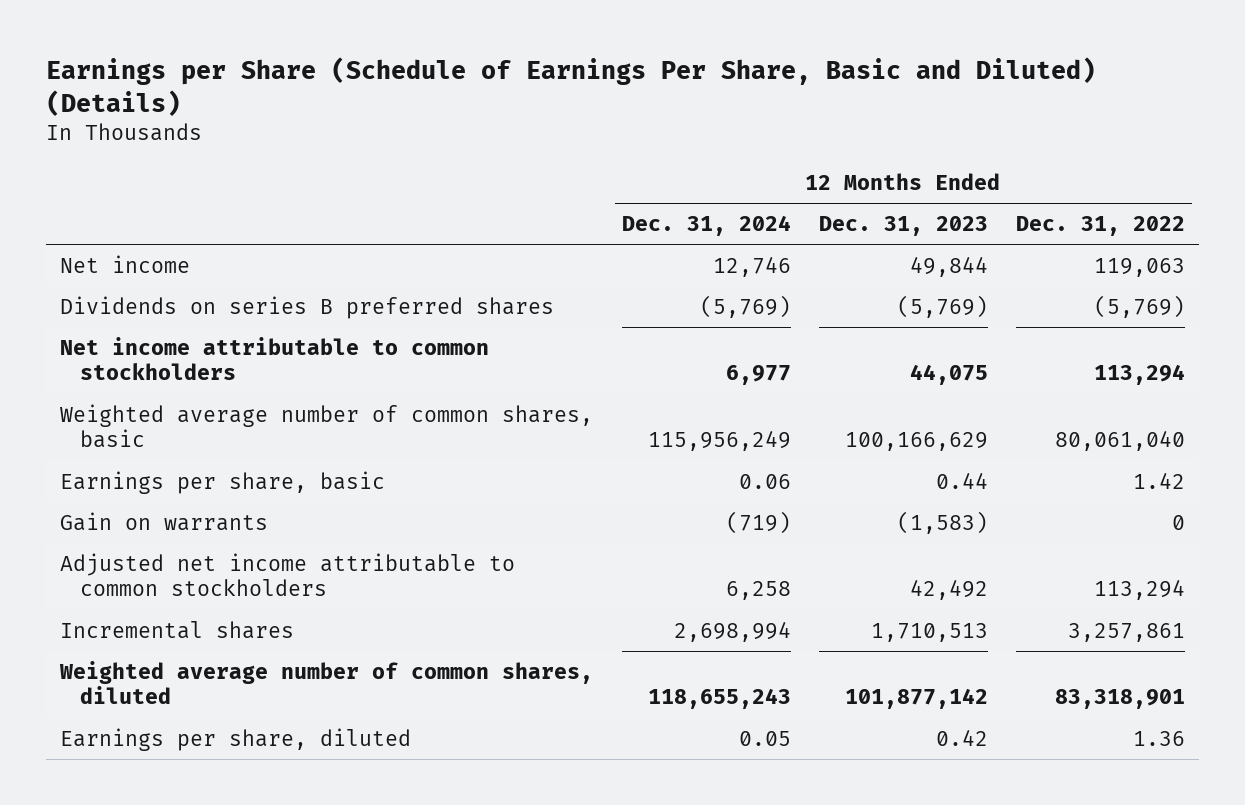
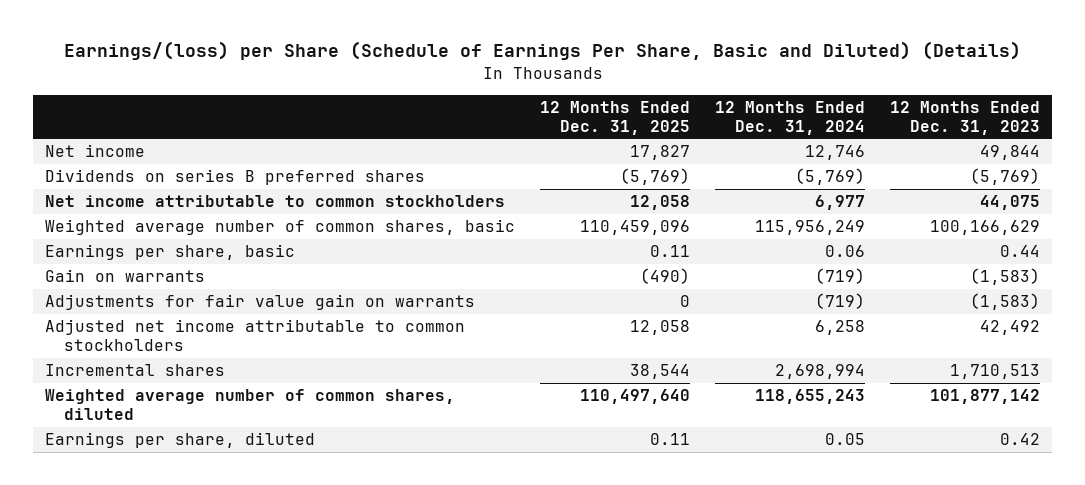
[46,57,1097,116] Earnings per Share (Schedule of Earnings Per Share, Basic and Diluted) (Details) -> [63,41,1021,61] Earnings/(loss) per Share (Schedule of Earnings Per Share, Basic and Diluted) (Details)
[1016,216,1186,237] Dec. 31, 2022 -> none
none -> [540,100,691,135] 12 Months Ended Dec. 31, 2025
none -> [45,294,476,311] Adjustments for fair value gain on warrants

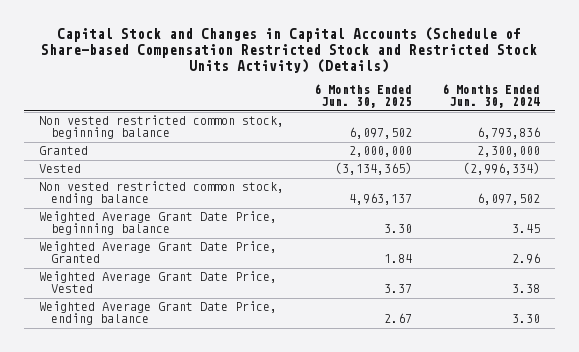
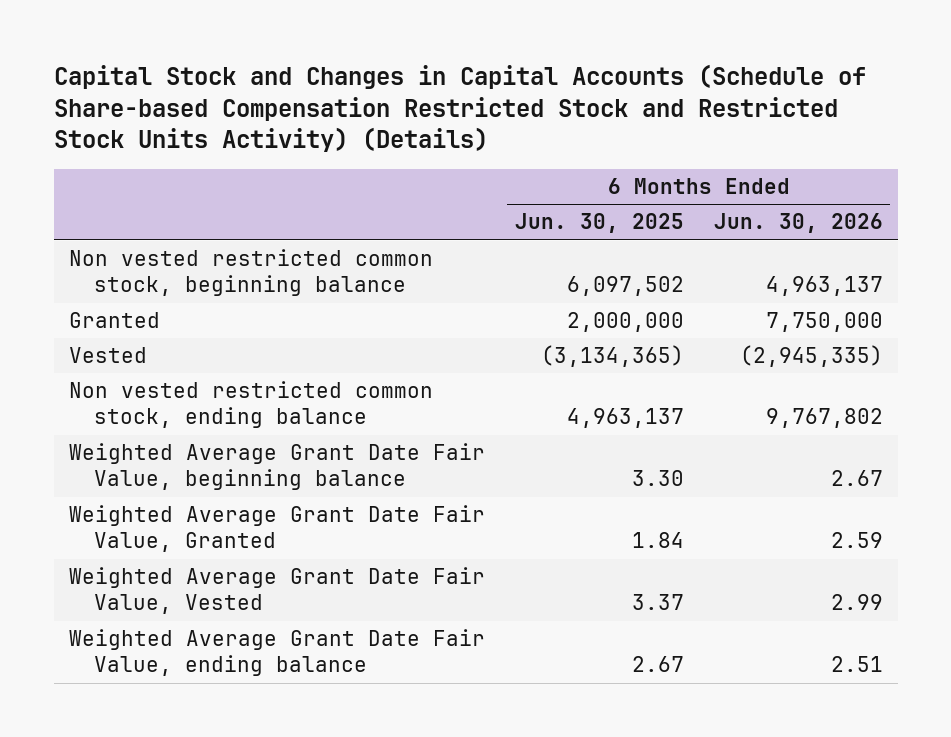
[442,84,541,109] 6 Months Ended Jun. 30, 2024 -> none
none -> [713,213,883,234] Jun. 30, 2026
[38,211,277,236] Weighted Average Grant Date Price, beginning balance -> [68,443,485,491] Weighted Average Grant Date Fair Value, beginning balance
[38,241,277,264] Weighted Average Grant Date Price, Granted -> [68,505,485,553] Weighted Average Grant Date Fair Value, Granted
[38,271,277,294] Weighted Average Grant Date Price, Vested -> [68,567,485,615] Weighted Average Grant Date Fair Value, Vested
[38,301,277,326] Weighted Average Grant Date Price, ending balance -> [68,629,485,677] Weighted Average Grant Date Fair Value, ending balance

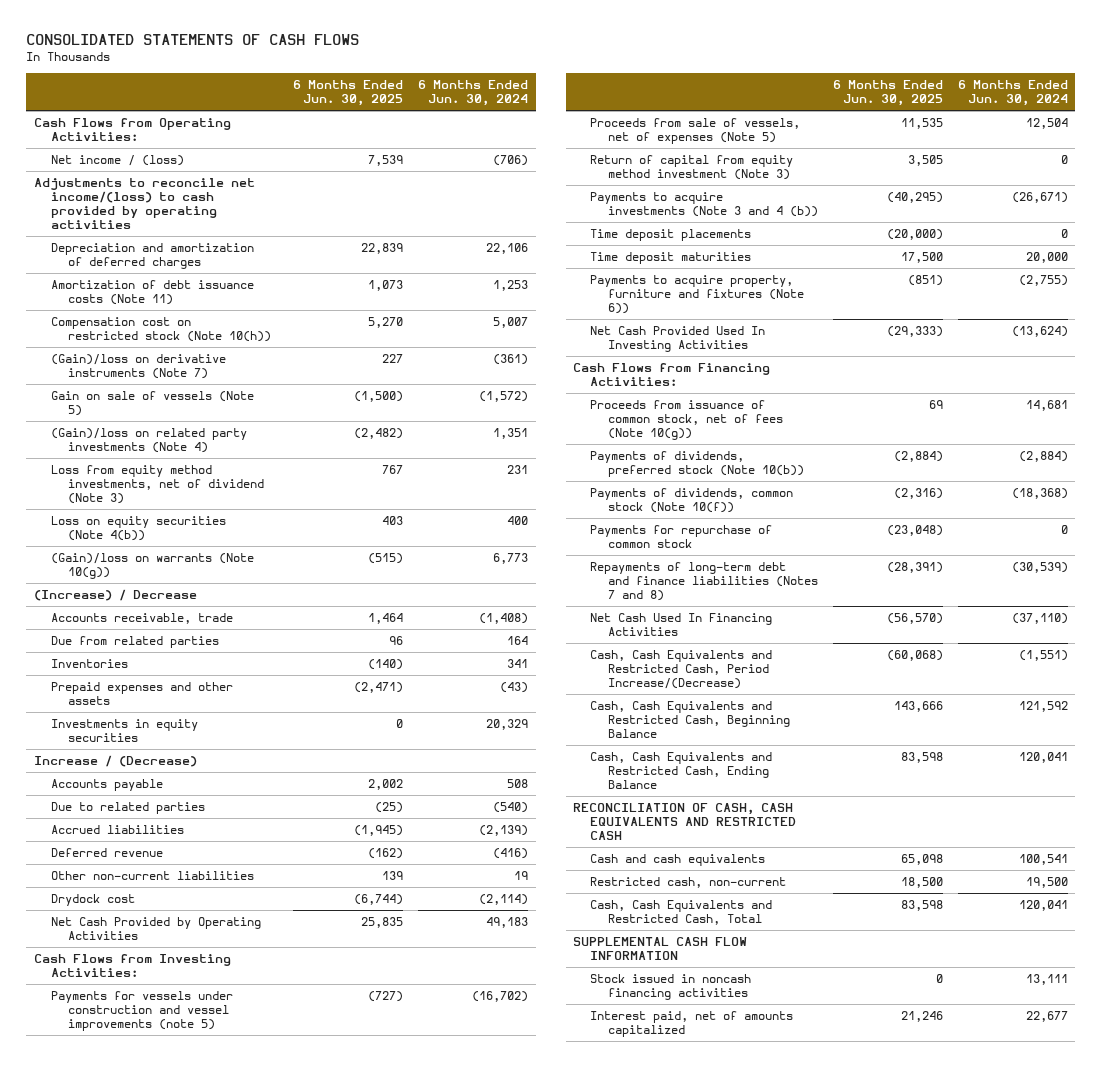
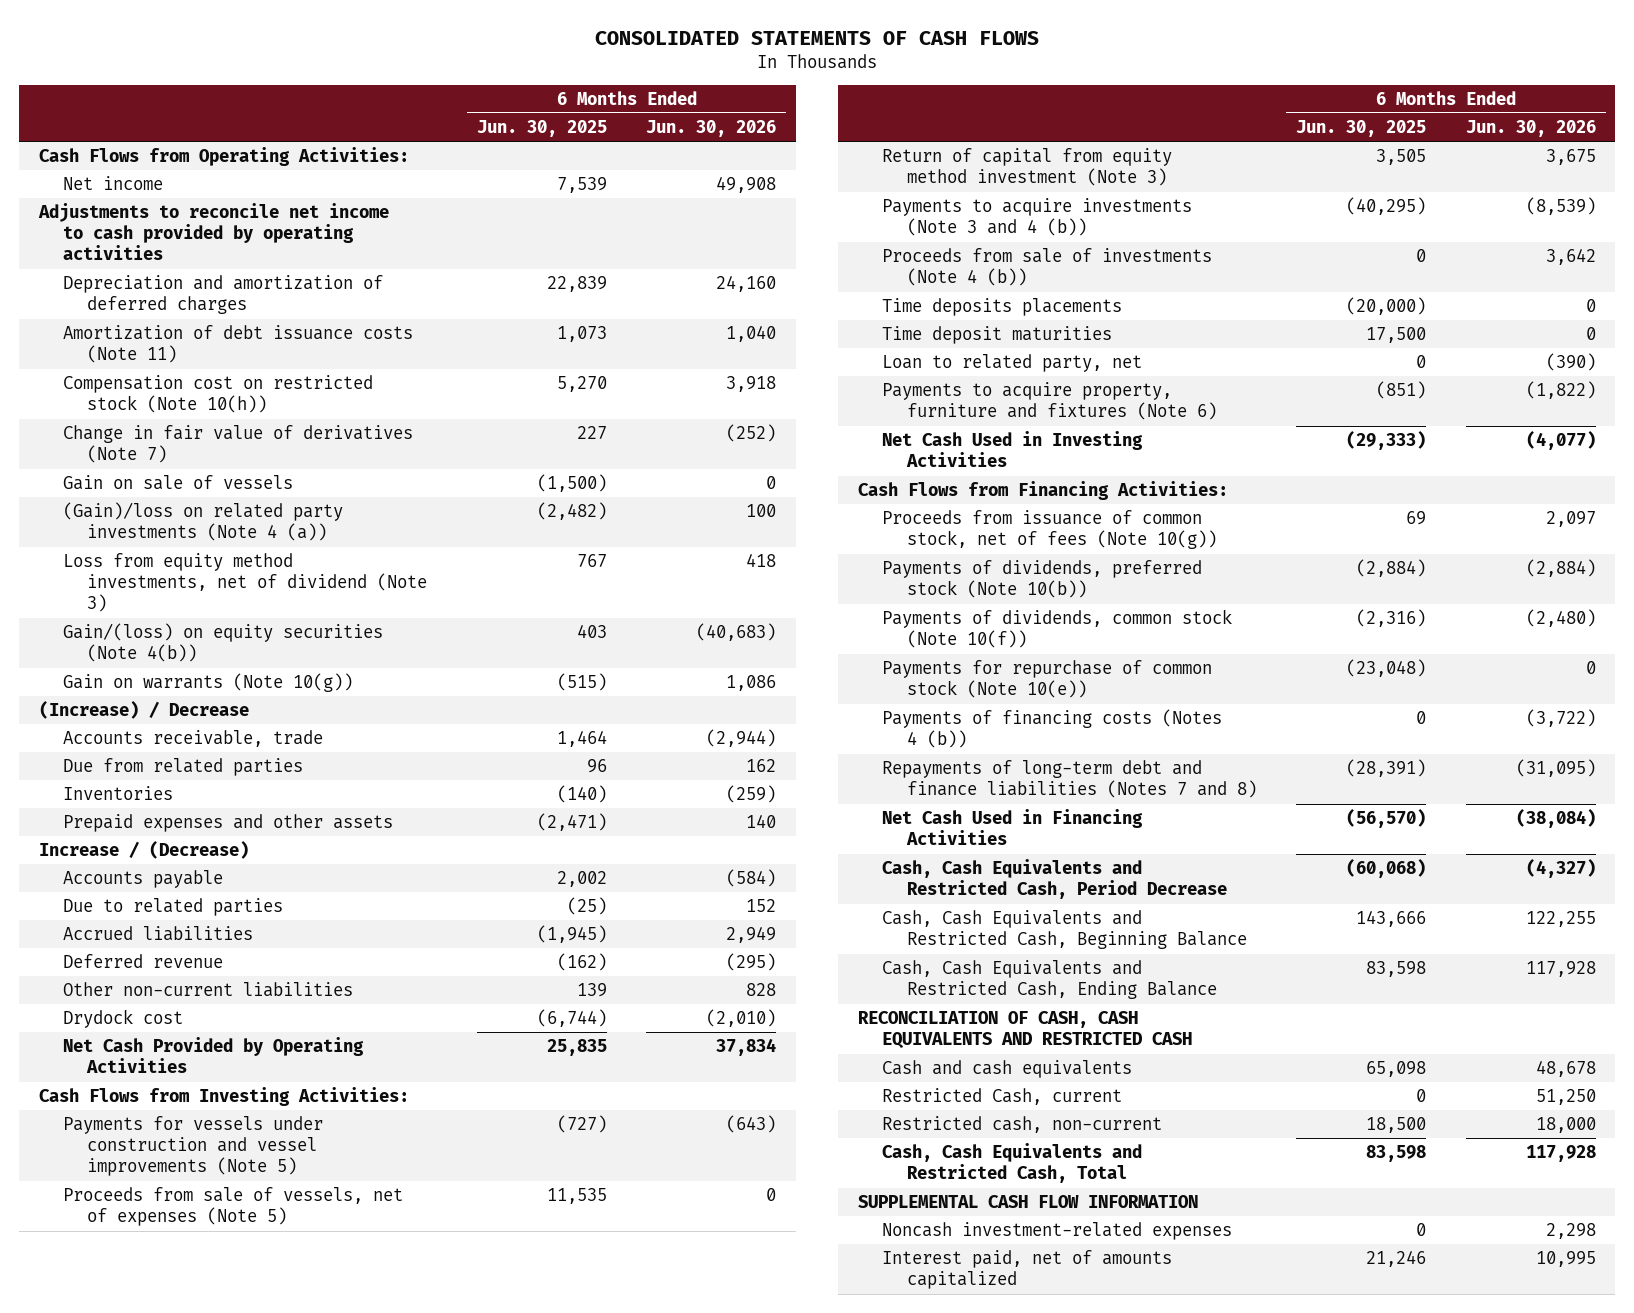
[418,80,529,107] 6 Months Ended Jun. 30, 2024 -> none
none -> [646,119,777,137] Jun. 30, 2026
[50,155,184,167] Net income / (loss) -> [63,176,164,191] Net income
[33,178,255,230] Adjustments to reconcile net income/(loss) to cash provided by operating activities -> [37,203,389,261] Adjustments to reconcile net income to cash provided by operating activities
[50,354,226,380] (Gain)/loss on derivative instruments (Note 7) -> [63,425,414,464] Change in fair value of derivatives (Note 7)
[50,391,254,417] Gain on sale of vessels (Note 5) -> [63,475,294,491] Gain on sale of vessels
[50,428,247,454] (Gain)/loss on related party investments (Note 4) -> [63,502,344,542] (Gain)/loss on related party investments (Note 4 (a))
[50,516,226,542] Loss on equity securities (Note 4(b)) -> [63,623,384,663] Gain/(loss) on equity securities (Note 4(b))
[50,553,254,580] (Gain)/loss on warrants (Note 10(g)) -> [63,673,354,693] Gain on warrants (Note 10(g))
[50,719,198,743] Investments in equity securities -> none
[50,991,233,1032] Payments for vessels under construction and vessel improvements (note 5) -> [63,1116,324,1177] Payments for vessels under construction and vessel improvements (Note 5)
none -> [882,248,1213,287] Proceeds from sale of investments (Note 4 (b))
[590,229,752,242] Time deposit placements -> [882,298,1123,317] Time deposits placements
none -> [882,354,1143,373] Loan to related party, net
[590,275,804,315] Payments to acquire property, furniture and fixtures (Note 6)) -> [882,382,1217,421] Payments to acquire property, furniture and fixtures (Note 6)
[590,326,766,353] Net Cash Provided Used In Investing Activities -> [882,431,1144,468] Net Cash Used in Investing Activities
[590,525,773,549] Payments for repurchase of common stock -> [882,660,1213,699] Payments for repurchase of common stock (Note 10(e))
none -> [882,709,1223,749] Payments of financing costs (Notes 4 (b))
[590,613,773,637] Net Cash Used In Financing Activities -> [882,809,1144,846] Net Cash Used in Financing Activities
[590,650,773,690] Cash, Cash Equivalents and Restricted Cash, Period Increase/(Decrease) -> [882,859,1227,900] Cash, Cash Equivalents and Restricted Cash, Period Decrease
none -> [882,1088,1123,1106] Restricted Cash, current
[590,974,752,1001] Stock issued in noncash financing activities -> none
none -> [882,1222,1233,1241] Noncash investment-related expenses

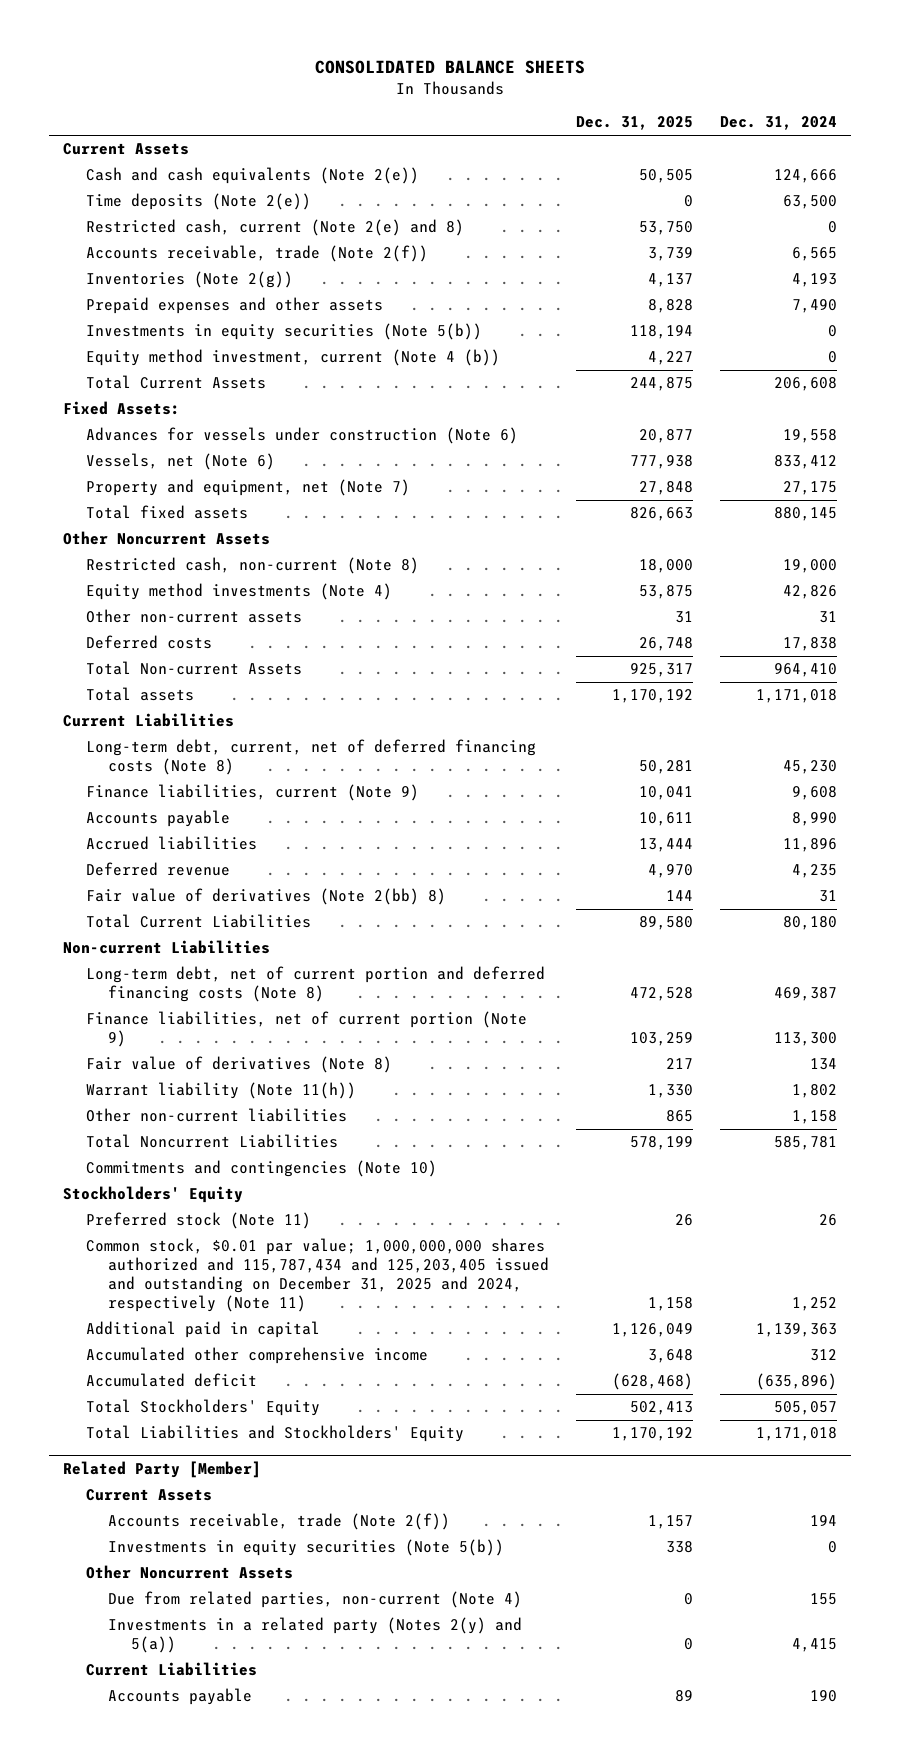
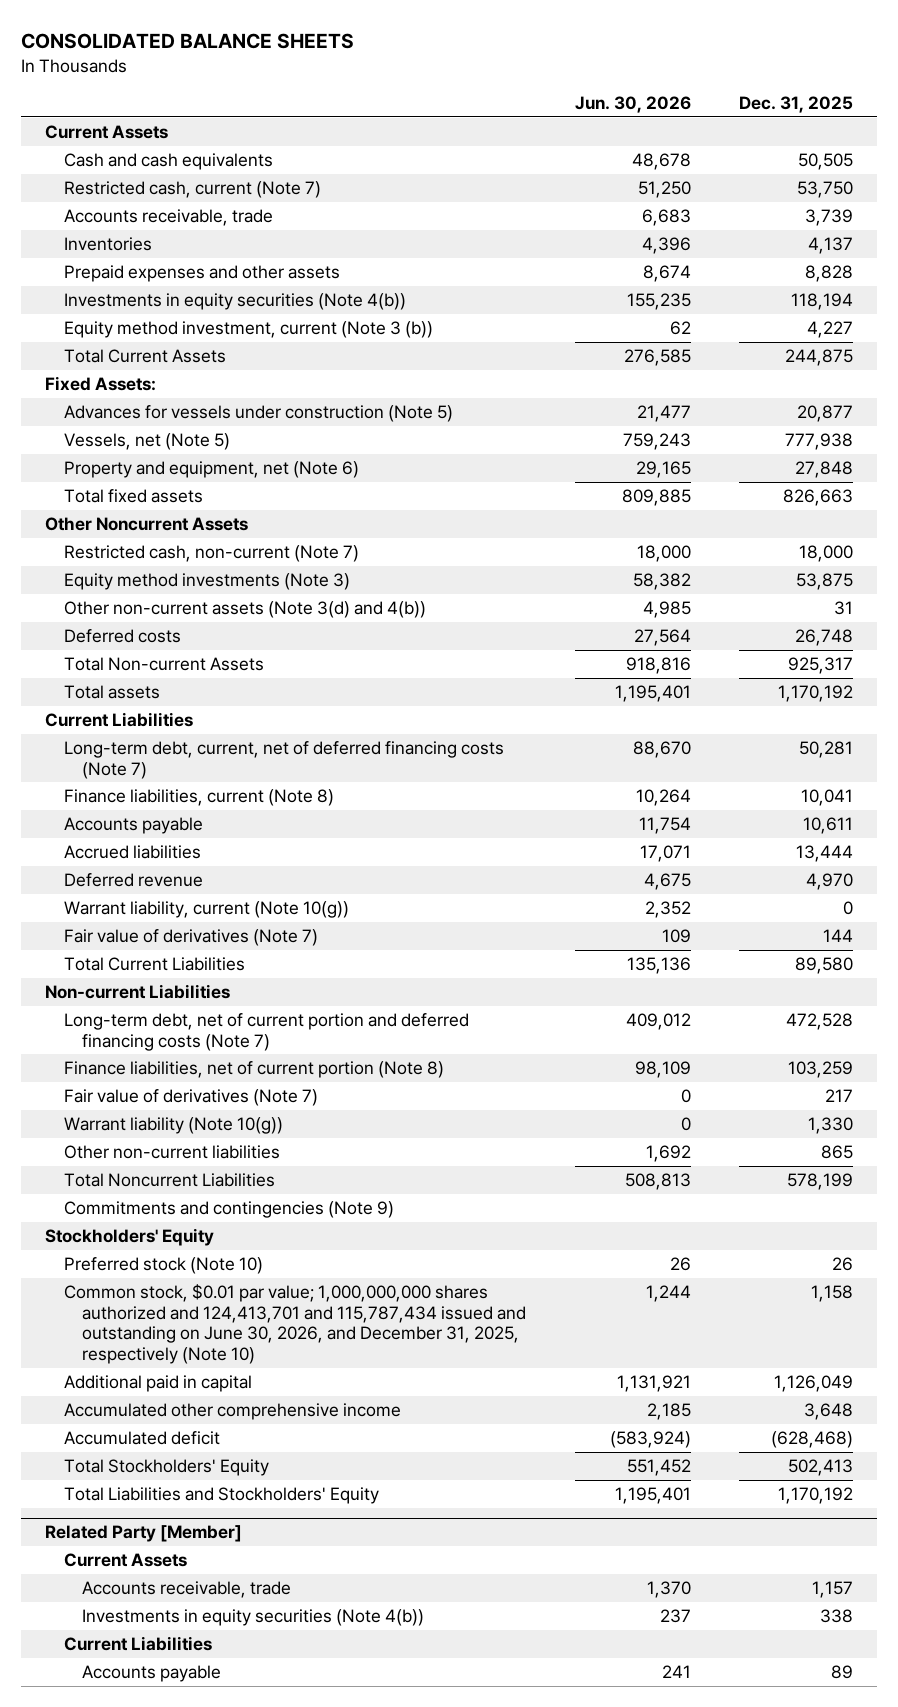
[720,116,838,131] Dec. 31, 2024 -> none
none -> [574,96,691,114] Jun. 30, 2026
[85,193,311,211] Time deposits (Note 2(e)) -> none
[85,167,419,185] Cash and cash equivalents (Note 2(e)) -> [63,153,273,171] Cash and cash equivalents
[85,219,464,237] Restricted cash, current (Note 2(e) and 8) -> [63,181,321,199] Restricted cash, current (Note 7)
[85,245,428,263] Accounts receivable, trade (Note 2(f)) -> [63,209,273,227] Accounts receivable, trade
[85,271,293,289] Inventories (Note 2(g)) -> [63,237,152,252] Inventories
[85,323,482,341] Investments in equity securities (Note 5(b)) -> [63,293,406,311] Investments in equity securities (Note 4(b))
[85,349,500,367] Equity method investment, current (Note 4 (b)) -> [63,321,433,339] Equity method investment, current (Note 3 (b))
[85,427,518,445] Advances for vessels under construction (Note 6) -> [63,405,453,423] Advances for vessels under construction (Note 5)
[85,453,275,471] Vessels, net (Note 6) -> [63,433,230,451] Vessels, net (Note 5)
[85,479,410,497] Property and equipment, net (Note 7) -> [63,461,359,479] Property and equipment, net (Note 6)
[85,557,419,575] Restricted cash, non-current (Note 8) -> [63,545,359,563] Restricted cash, non-current (Note 7)
[85,583,392,601] Equity method investments (Note 4) -> [63,573,350,591] Equity method investments (Note 3)
[85,609,302,624] Other non-current assets -> [63,601,426,619] Other non-current assets (Note 3(d) and 4(b))
[85,739,536,776] Long-term debt, current, net of deferred financing costs (Note 8) -> [63,741,504,779] Long-term debt, current, net of deferred financing costs (Note 7)
[85,784,419,802] Finance liabilities, current (Note 9) -> [63,789,334,807] Finance liabilities, current (Note 8)
none -> [63,901,349,919] Warrant liability, current (Note 10(g))
[85,888,446,906] Fair value of derivatives (Note 2(bb) 8) -> [63,929,318,947] Fair value of derivatives (Note 7)
[85,966,545,1003] Long-term debt, net of current portion and deferred financing costs (Note 8) -> [63,1013,469,1051] Long-term debt, net of current portion and deferred financing costs (Note 7)
[85,1011,527,1048] Finance liabilities, net of current portion (Note 9) -> [63,1061,444,1079] Finance liabilities, net of current portion (Note 8)
[85,1056,392,1074] Fair value of derivatives (Note 8) -> [63,1089,318,1107] Fair value of derivatives (Note 7)
[85,1082,356,1100] Warrant liability (Note 11(h)) -> [63,1117,283,1135] Warrant liability (Note 10(g))
[85,1160,437,1178] Commitments and contingencies (Note 10) -> [63,1201,394,1219] Commitments and contingencies (Note 9)
[85,1212,311,1230] Preferred stock (Note 11) -> [63,1257,263,1275] Preferred stock (Note 10)
[85,1238,550,1313] Common stock, $0.01 par value; 1,000,000,000 shares authorized and 115,787,434 and 125,203,405 issued and outstanding on December 31, 2025 and 2024, respectively (Note 11) -> [63,1284,527,1364] Common stock, $0.01 par value; 1,000,000,000 shares authorized and 124,413,701 and 115,787,434 issued and outstanding on June 30, 2026, and December 31, 2025, respectively (Note 10)
[85,1565,293,1580] Other Noncurrent Assets -> none
[108,1591,523,1609] Due from related parties, non-current (Note 4) -> none
[108,1617,523,1654] Investments in a related party (Notes 2(y) and 5(a)) -> none
[108,1513,451,1531] Accounts receivable, trade (Note 2(f)) -> [82,1581,292,1599] Accounts receivable, trade
[108,1539,505,1557] Investments in equity securities (Note 5(b)) -> [82,1609,425,1627] Investments in equity securities (Note 4(b))

